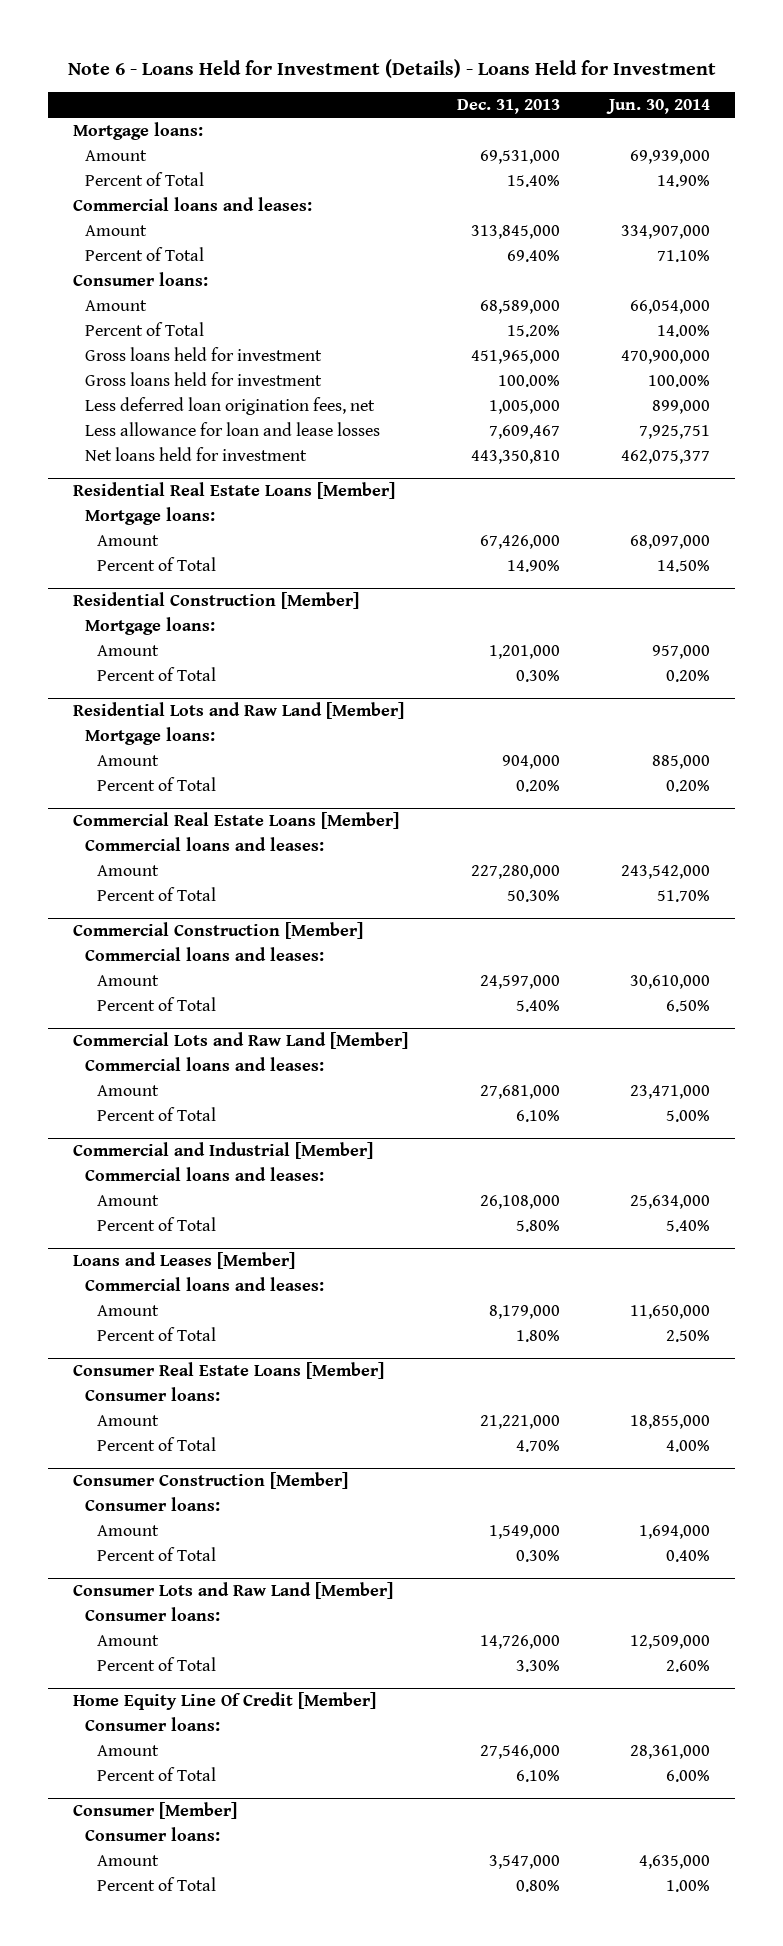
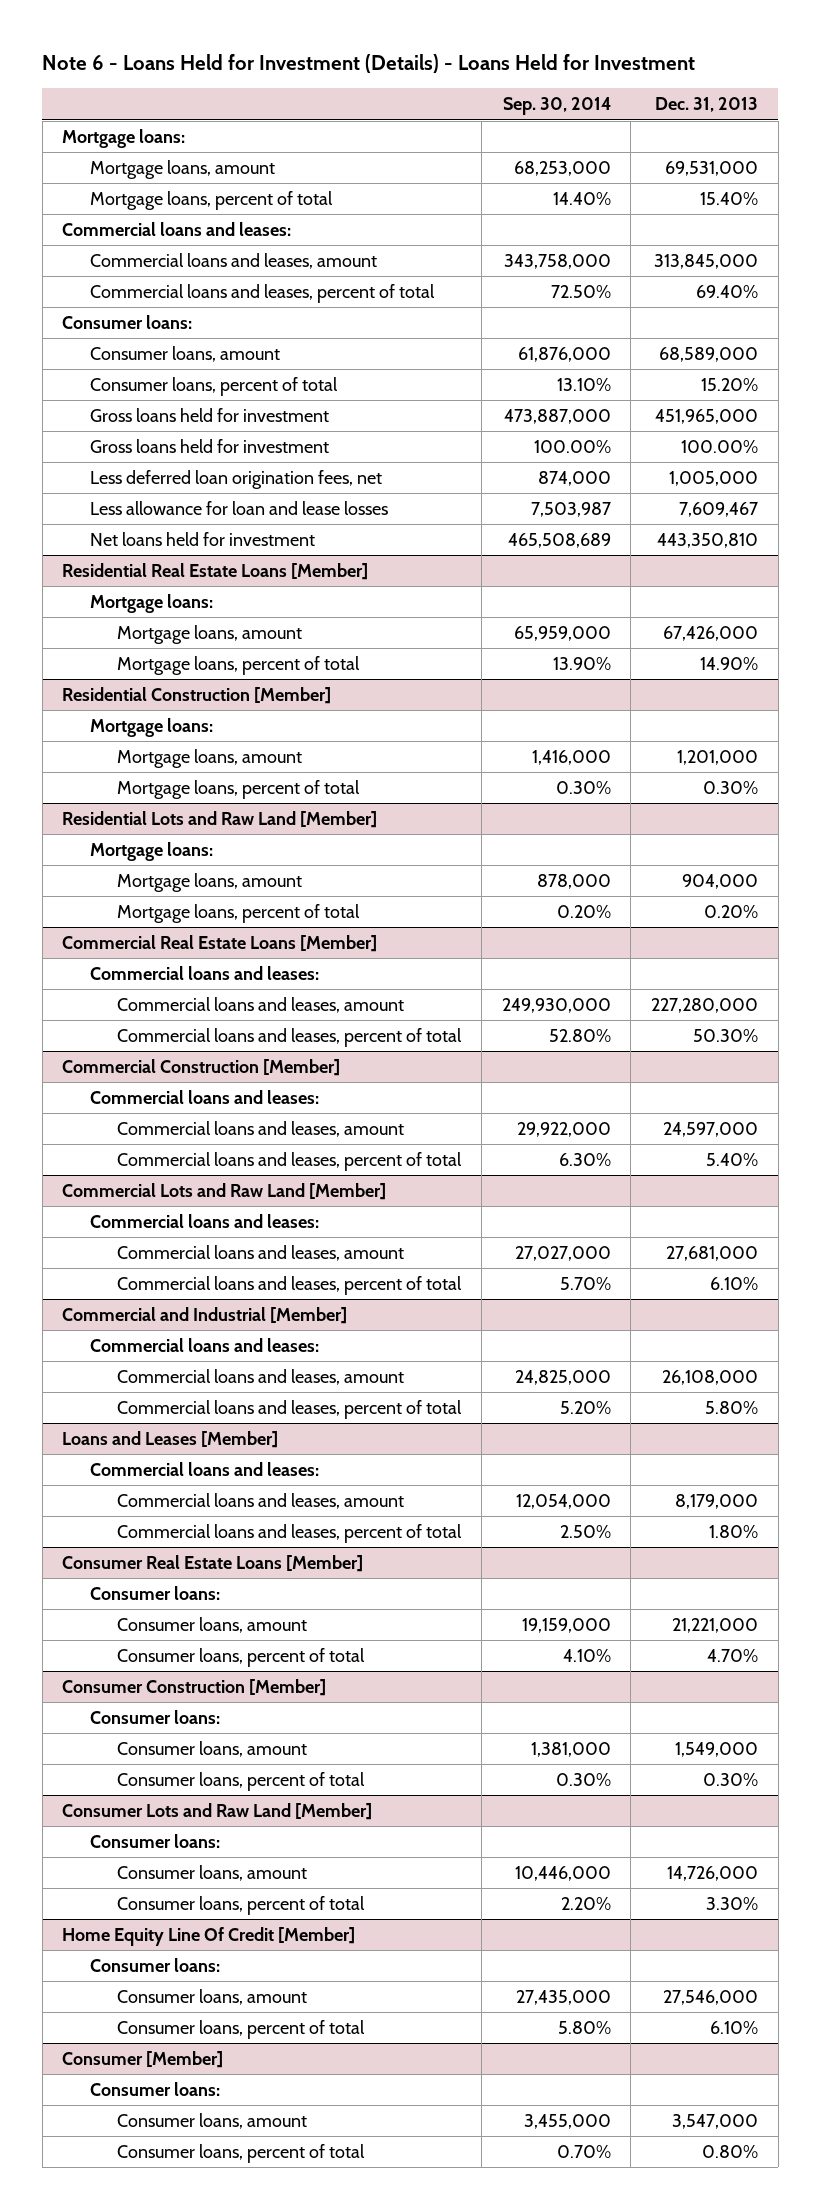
[606,99,711,115] Jun. 30, 2014 -> none
none -> [502,97,611,116] Sep. 30, 2014
[84,149,147,161] Amount -> [89,160,275,180] Mortgage loans, amount
[84,171,204,186] Percent of Total -> [89,191,333,211] Mortgage loans, percent of total
[84,224,147,236] Amount -> [89,253,377,270] Commercial loans and leases, amount
[84,246,204,261] Percent of Total -> [89,284,435,304] Commercial loans and leases, percent of total
[84,299,147,311] Amount -> [89,346,280,363] Consumer loans, amount
[84,321,204,336] Percent of Total -> [89,377,338,397] Consumer loans, percent of total
[97,534,160,546] Amount -> [117,625,303,645] Mortgage loans, amount
[97,556,217,571] Percent of Total -> [117,656,361,676] Mortgage loans, percent of total
[97,644,160,656] Amount -> [117,749,303,769] Mortgage loans, amount
[97,666,217,681] Percent of Total -> [117,780,361,800] Mortgage loans, percent of total
[97,754,160,766] Amount -> [117,873,303,893] Mortgage loans, amount
[97,776,217,791] Percent of Total -> [117,904,361,924] Mortgage loans, percent of total
[97,864,160,876] Amount -> [117,997,405,1014] Commercial loans and leases, amount
[97,886,217,901] Percent of Total -> [117,1028,463,1048] Commercial loans and leases, percent of total
[97,974,160,986] Amount -> [117,1121,405,1138] Commercial loans and leases, amount
[97,996,217,1011] Percent of Total -> [117,1152,463,1172] Commercial loans and leases, percent of total
[97,1084,160,1096] Amount -> [117,1245,405,1262] Commercial loans and leases, amount
[97,1106,217,1121] Percent of Total -> [117,1276,463,1296] Commercial loans and leases, percent of total
[97,1194,160,1206] Amount -> [117,1369,405,1386] Commercial loans and leases, amount
[97,1216,217,1231] Percent of Total -> [117,1400,463,1420] Commercial loans and leases, percent of total
[97,1304,160,1316] Amount -> [117,1493,405,1510] Commercial loans and leases, amount
[97,1326,217,1341] Percent of Total -> [117,1524,463,1544] Commercial loans and leases, percent of total
[97,1414,160,1426] Amount -> [117,1617,308,1634] Consumer loans, amount
[97,1436,217,1451] Percent of Total -> [117,1648,366,1668] Consumer loans, percent of total
[97,1524,160,1536] Amount -> [117,1741,308,1758] Consumer loans, amount
[97,1546,217,1561] Percent of Total -> [117,1772,366,1792] Consumer loans, percent of total
[97,1634,160,1646] Amount -> [117,1865,308,1882] Consumer loans, amount
[97,1656,217,1671] Percent of Total -> [117,1896,366,1916] Consumer loans, percent of total
[97,1744,160,1756] Amount -> [117,1989,308,2006] Consumer loans, amount
[97,1766,217,1781] Percent of Total -> [117,2020,366,2040] Consumer loans, percent of total
[97,1854,160,1866] Amount -> [117,2113,308,2130] Consumer loans, amount
[97,1876,217,1891] Percent of Total -> [117,2144,366,2164] Consumer loans, percent of total

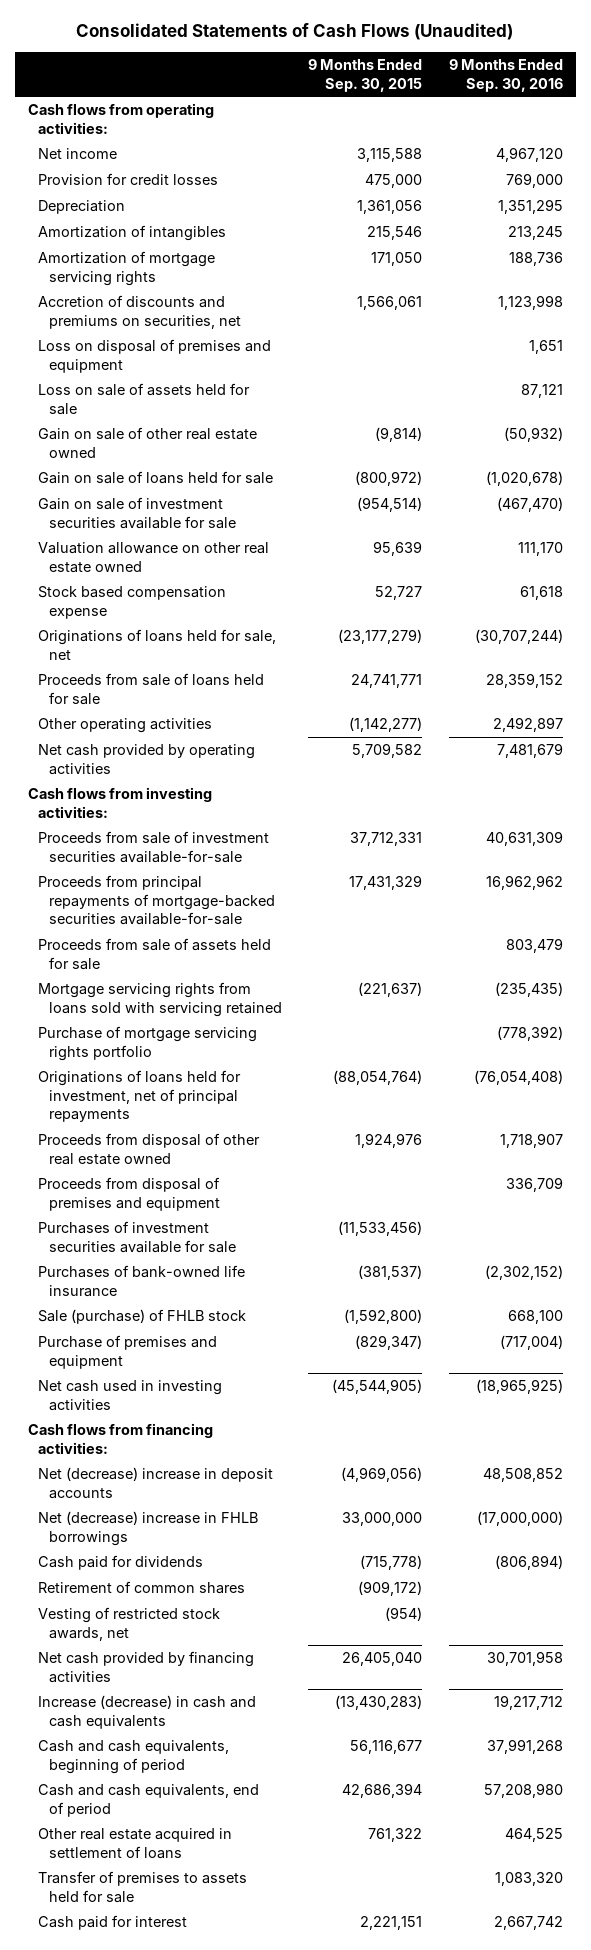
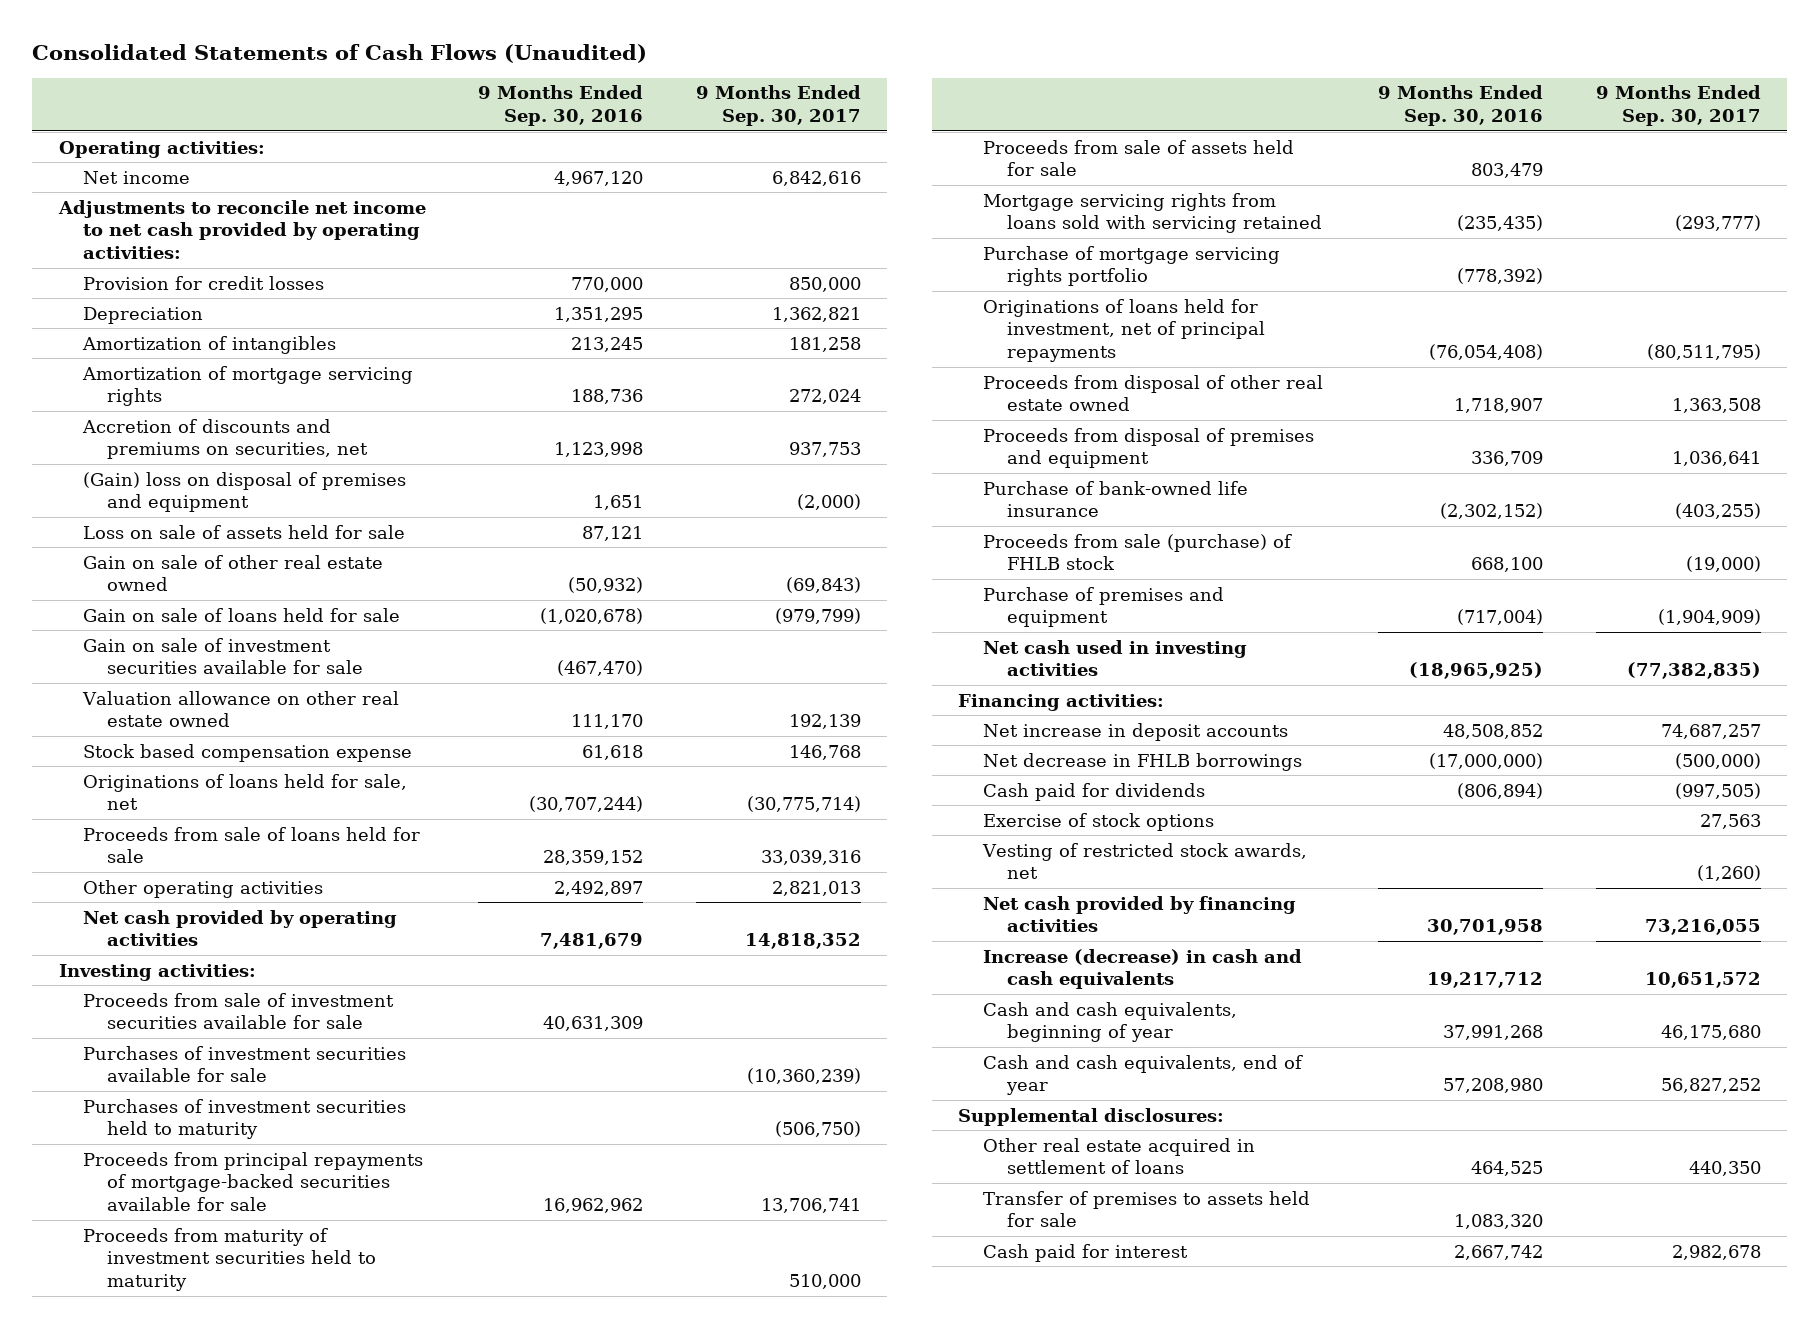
[308,59,423,92] 9 Months Ended Sep. 30, 2015 -> none
none -> [695,85,861,127] 9 Months Ended Sep. 30, 2017
[27,103,214,134] Cash flows from operating activities: -> [58,140,265,158] Operating activities:
none -> [57,199,426,260] Adjustments to reconcile net income to net cash provided by operating activities:
[505,173,563,189] 769,000 -> [571,276,644,292] 770,000
[38,339,272,373] Loss on disposal of premises and equipment -> [82,471,406,513] (Gain) loss on disposal of premises and equipment
[27,787,212,818] Cash flows from investing activities: -> [58,963,256,981] Investing activities:
[38,831,270,863] Proceeds from sale of investment securities available-for-sale -> [82,992,394,1030] Proceeds from sale of investment securities available for sale
[38,1221,236,1253] Purchases of investment securities available for sale -> [82,1045,406,1083] Purchases of investment securities available for sale
none -> [82,1098,406,1140] Purchases of investment securities held to maturity
[38,875,275,926] Proceeds from principal repayments of mortgage-backed securities available-for-sale -> [82,1151,423,1212] Proceeds from principal repayments of mortgage-backed securities available for sale
none -> [82,1227,377,1292] Proceeds from maturity of investment securities held to maturity
[38,1265,246,1297] Purchases of bank-owned life insurance -> [982,480,1248,518] Purchase of bank-owned life insurance
[38,1309,247,1325] Sale (purchase) of FHLB stock -> [982,533,1292,571] Proceeds from sale (purchase) of FHLB stock
[27,1423,213,1454] Cash flows from financing activities: -> [958,693,1165,711] Financing activities:
[38,1467,274,1499] Net (decrease) increase in deposit accounts -> [982,722,1288,741] Net increase in deposit accounts
[38,1511,259,1546] Net (decrease) increase in FHLB borrowings -> [982,752,1302,771] Net decrease in FHLB borrowings
[38,1581,246,1595] Retirement of common shares -> none
none -> [982,812,1214,831] Exercise of stock options
[38,1740,230,1774] Cash and cash equivalents, beginning of period -> [982,1001,1237,1043] Cash and cash equivalents, beginning of year
[38,1784,260,1817] Cash and cash equivalents, end of period -> [982,1054,1303,1096] Cash and cash equivalents, end of year
none -> [958,1107,1225,1126] Supplemental disclosures:

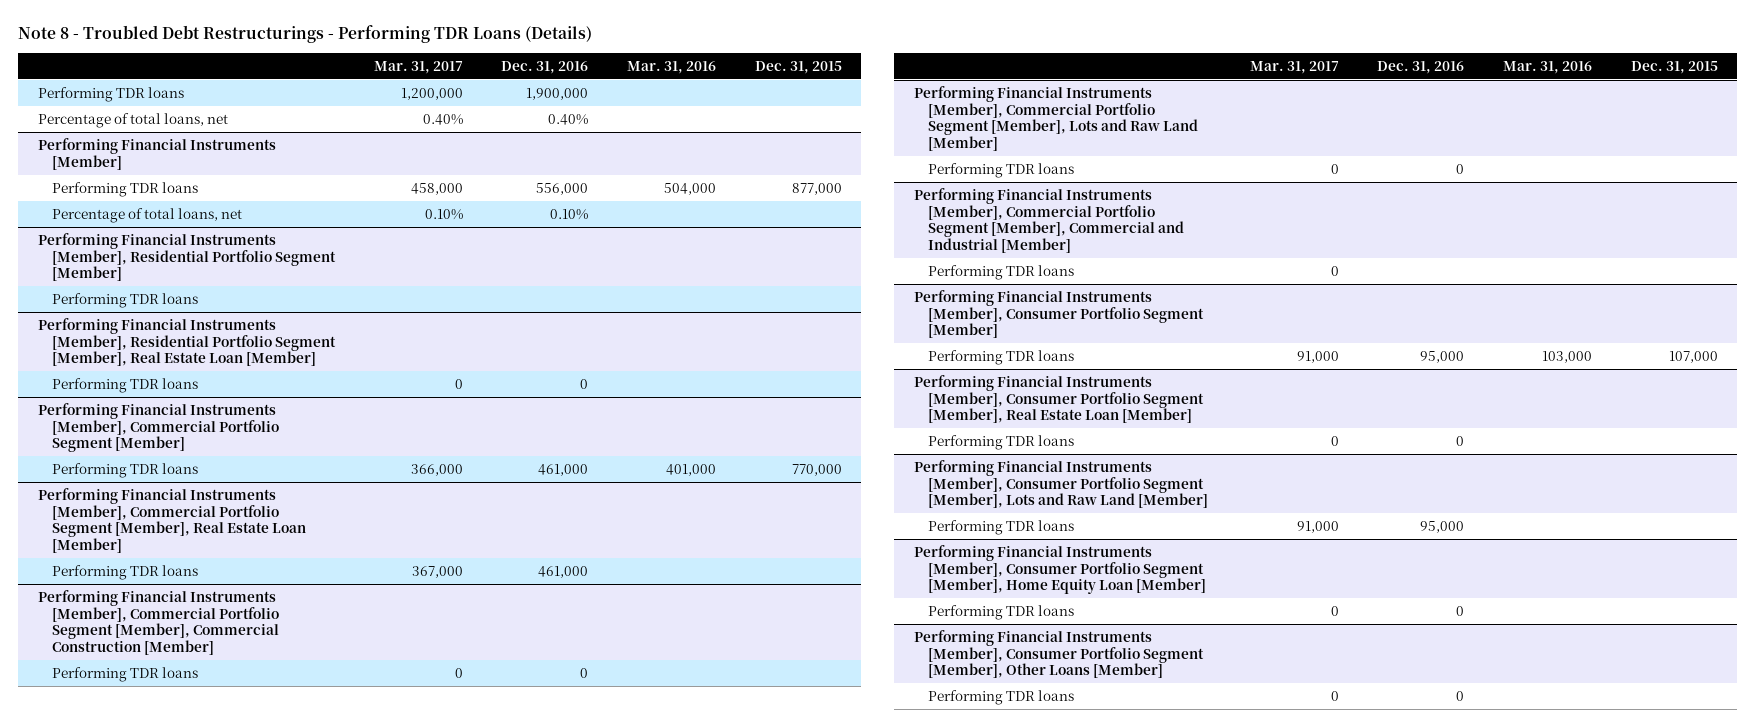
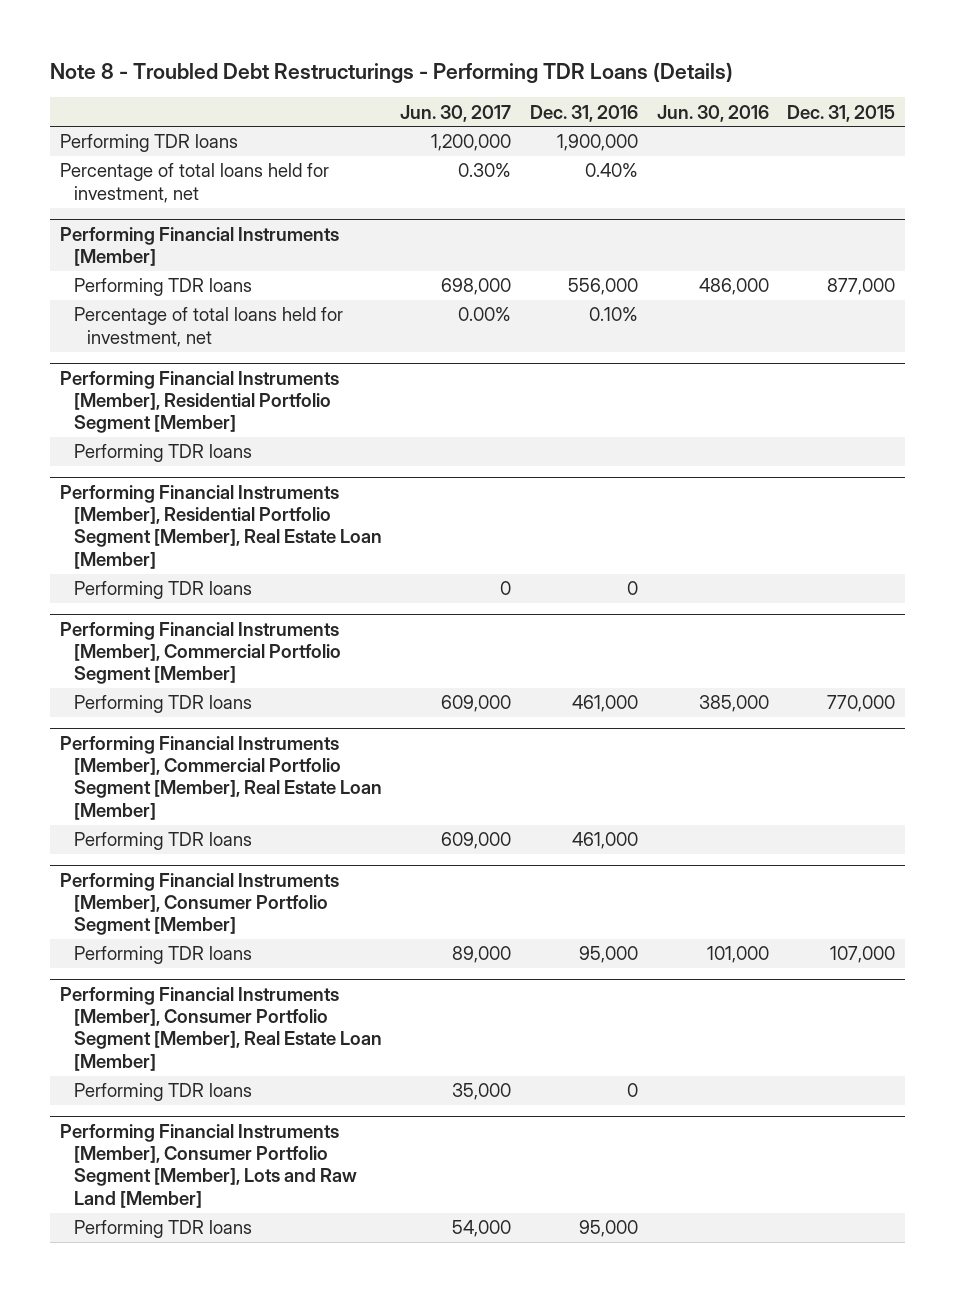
[373,60,463,74] Mar. 31, 2017 -> none
[626,60,716,74] Mar. 31, 2016 -> none
none -> [400,104,512,122] Jun. 30, 2017
none -> [656,104,769,122] Jun. 30, 2016
[37,112,228,128] Percentage of total loans, net -> [59,163,329,203] Percentage of total loans held for investment, net
[51,207,242,223] Percentage of total loans, net -> [73,307,343,347] Percentage of total loans held for investment, net
[37,589,279,655] Performing Financial Instruments [Member], Commercial Portfolio Segment [Member], Commercial Construction [Member] -> none
[51,666,198,682] Performing TDR loans -> none
[913,85,1198,151] Performing Financial Instruments [Member], Commercial Portfolio Segment [Member], Lots and Raw Land [Member] -> none
[927,162,1074,178] Performing TDR loans -> none
[913,187,1184,253] Performing Financial Instruments [Member], Commercial Portfolio Segment [Member], Commercial and Industrial [Member] -> none
[927,264,1074,280] Performing TDR loans -> none
[913,544,1206,595] Performing Financial Instruments [Member], Consumer Portfolio Segment [Member], Home Equity Loan [Member] -> none
[927,604,1074,620] Performing TDR loans -> none
[913,629,1204,679] Performing Financial Instruments [Member], Consumer Portfolio Segment [Member], Other Loans [Member] -> none
[927,689,1074,705] Performing TDR loans -> none

